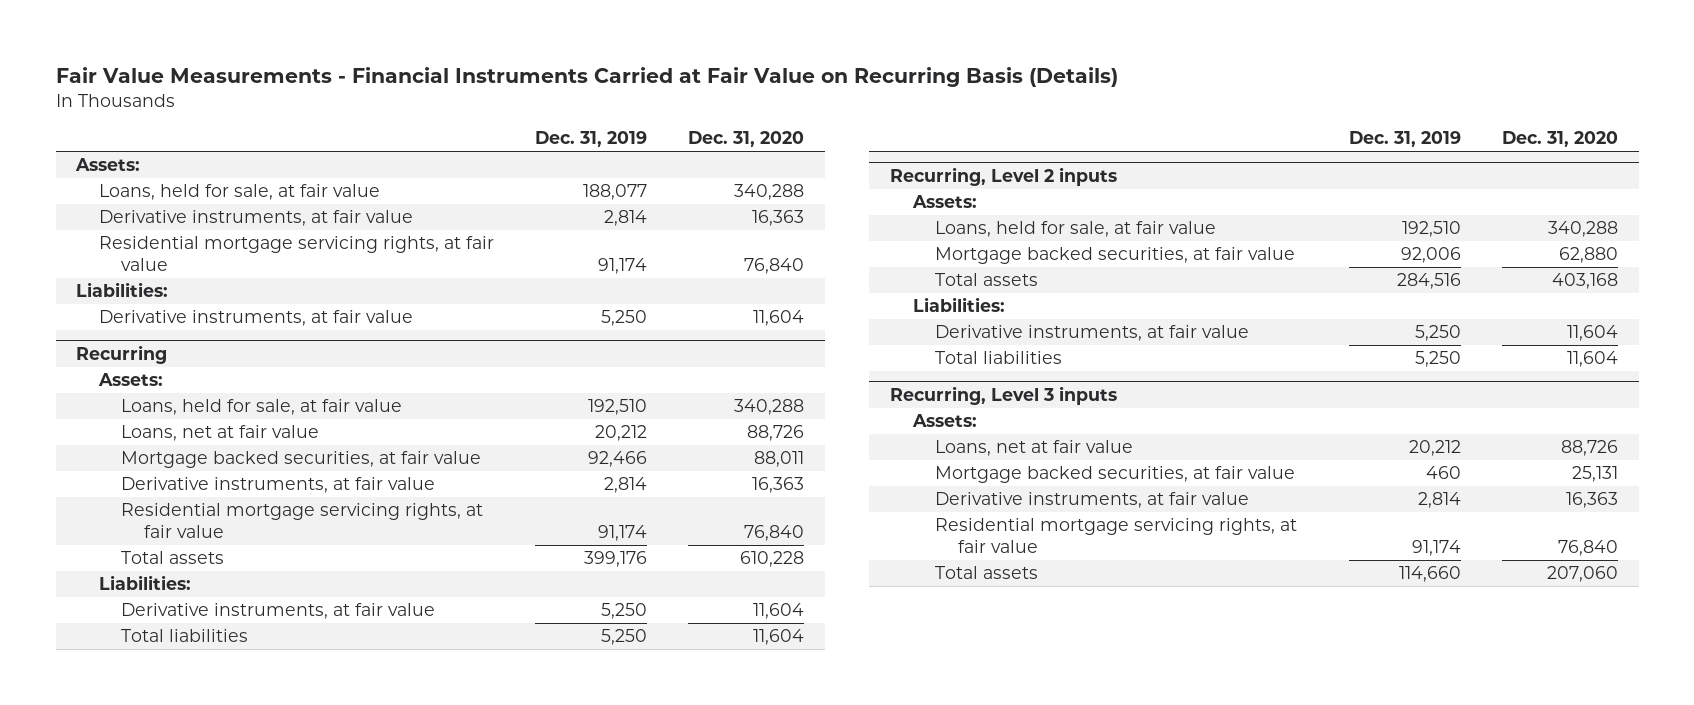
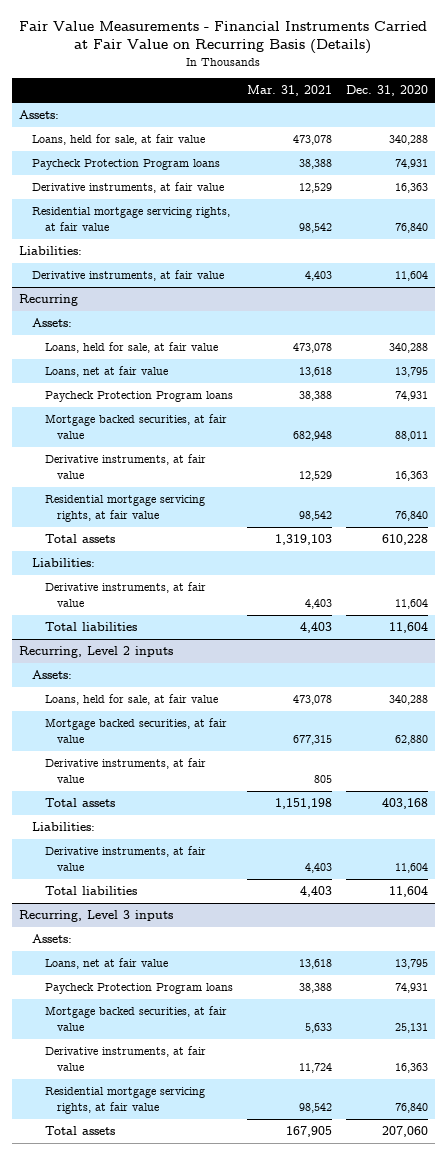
[535,131,648,148] Dec. 31, 2019 -> none
none -> [246,85,332,97] Mar. 31, 2021
none -> [31,159,220,171] Paycheck Protection Program loans
[747,425,805,442] 88,726 -> [394,367,428,378] 13,795
none -> [44,391,233,403] Paycheck Protection Program loans
none -> [44,758,206,783] Derivative instruments, at fair value
[1561,440,1619,457] 88,726 -> [394,959,428,970] 13,795
none -> [44,983,233,995] Paycheck Protection Program loans

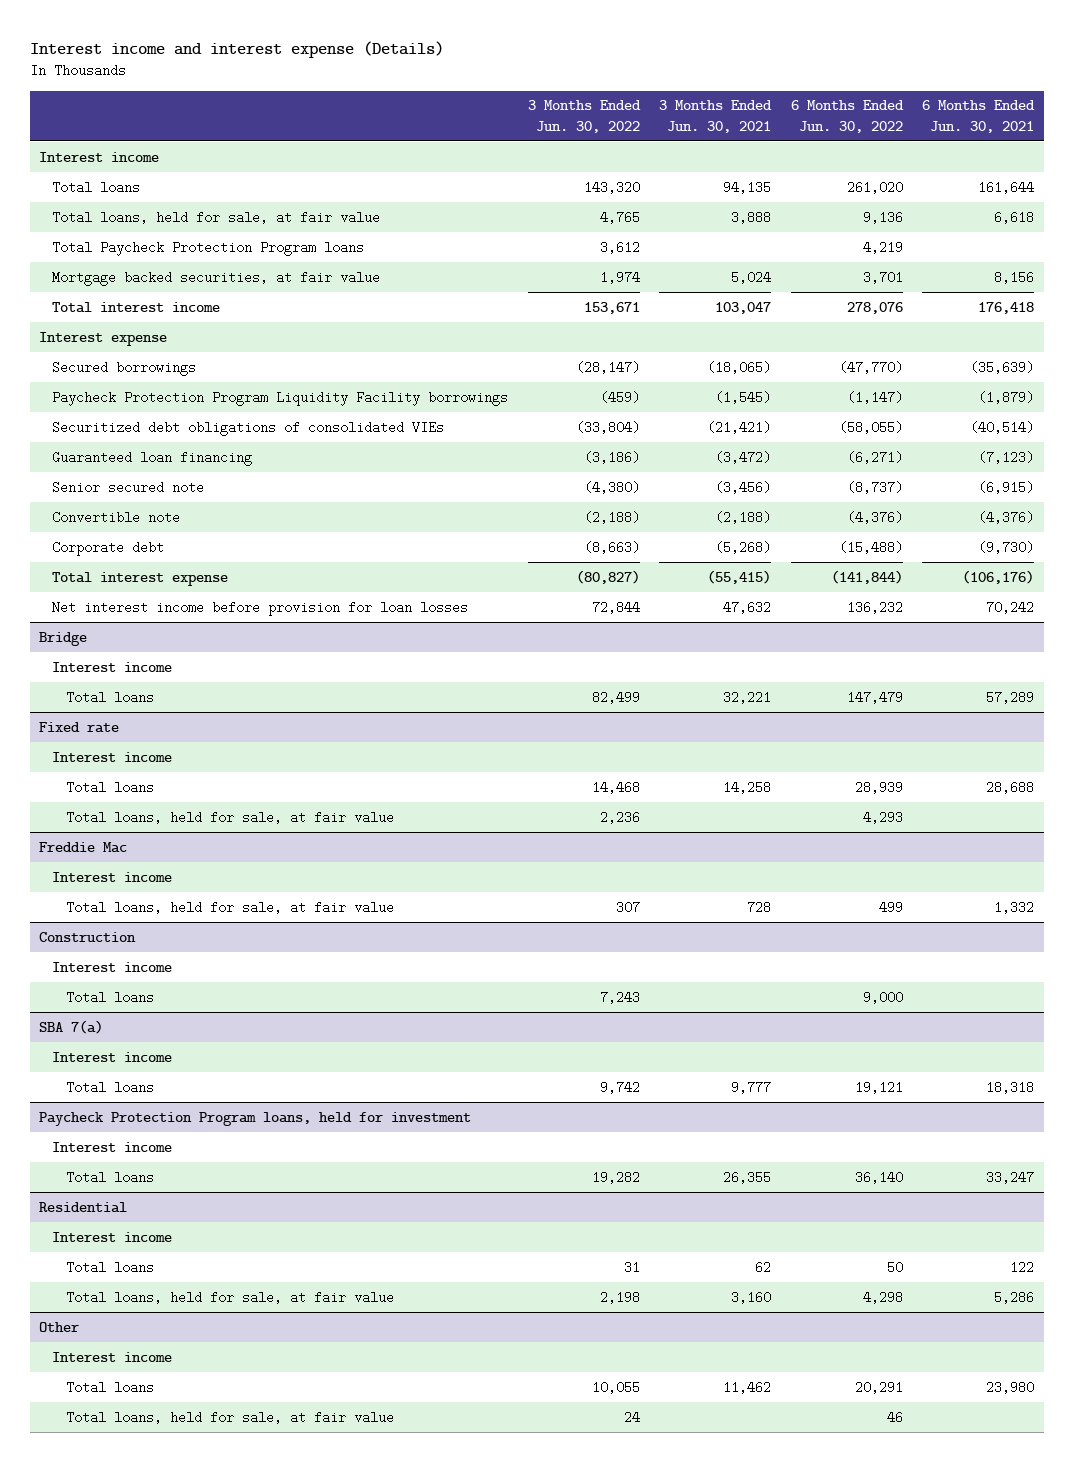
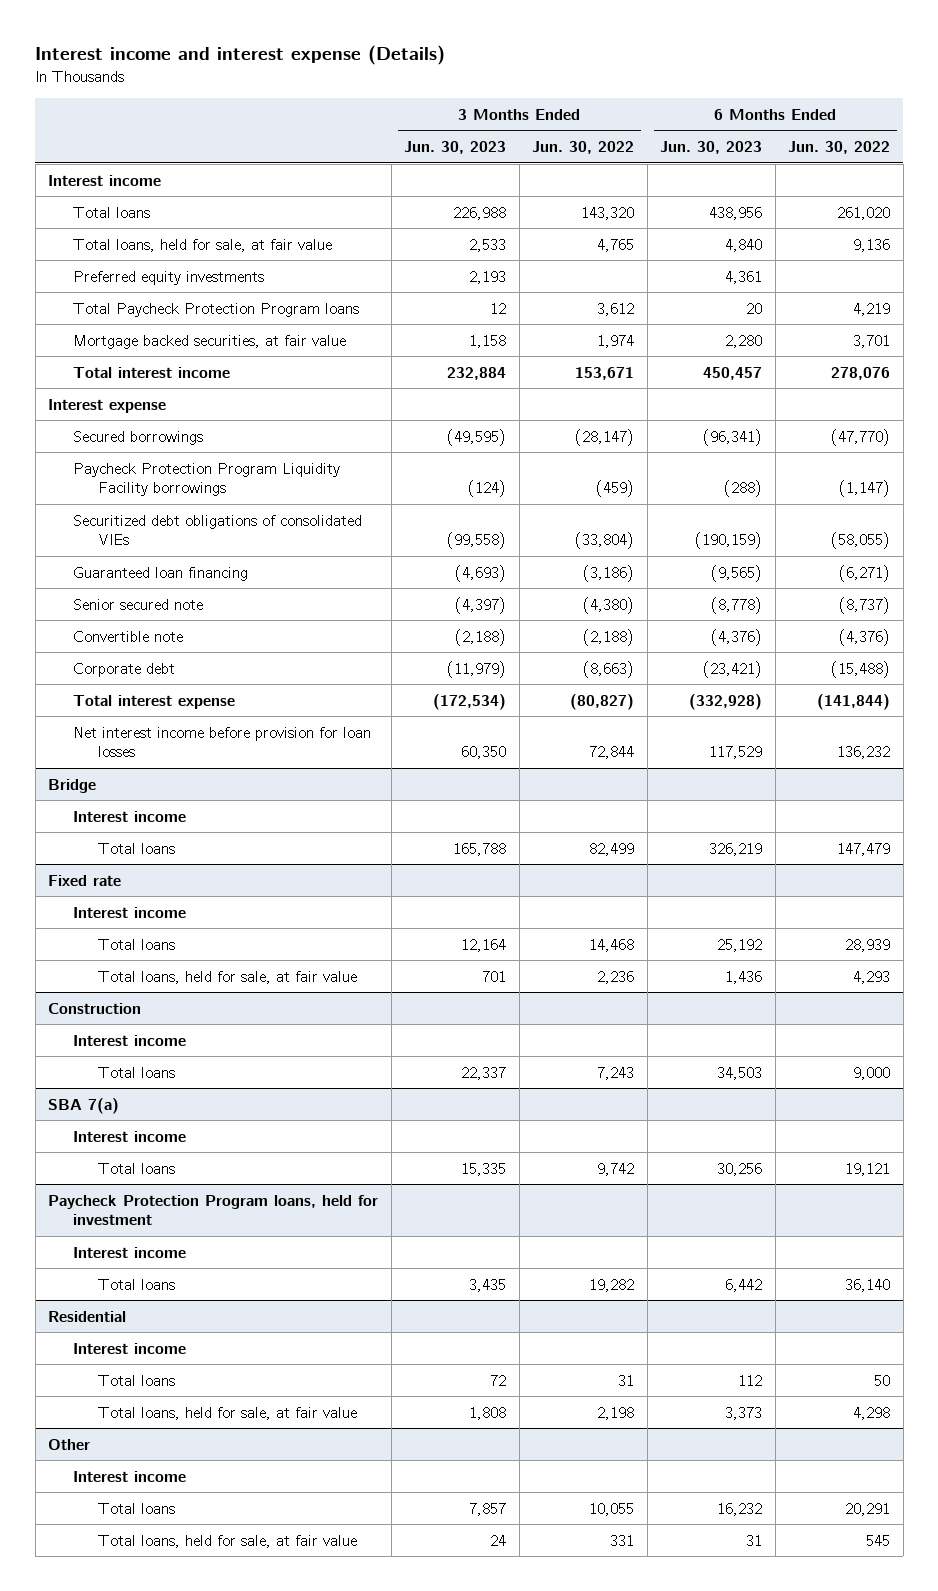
[659,100,773,133] 3 Months Ended Jun. 30, 2021 -> none
[922,100,1036,133] 6 Months Ended Jun. 30, 2021 -> none
none -> [404,141,507,155] Jun. 30, 2023
none -> [660,141,763,155] Jun. 30, 2023
none -> [73,270,265,285] Preferred equity investments
[39,841,128,853] Freddie Mac -> none
[52,871,173,882] Interest income -> none
[65,900,394,914] Total loans, held for sale, at fair value -> none
[623,1410,640,1424] 24 -> [610,1534,635,1546] 331
[886,1410,903,1424] 46 -> [866,1534,891,1546] 545

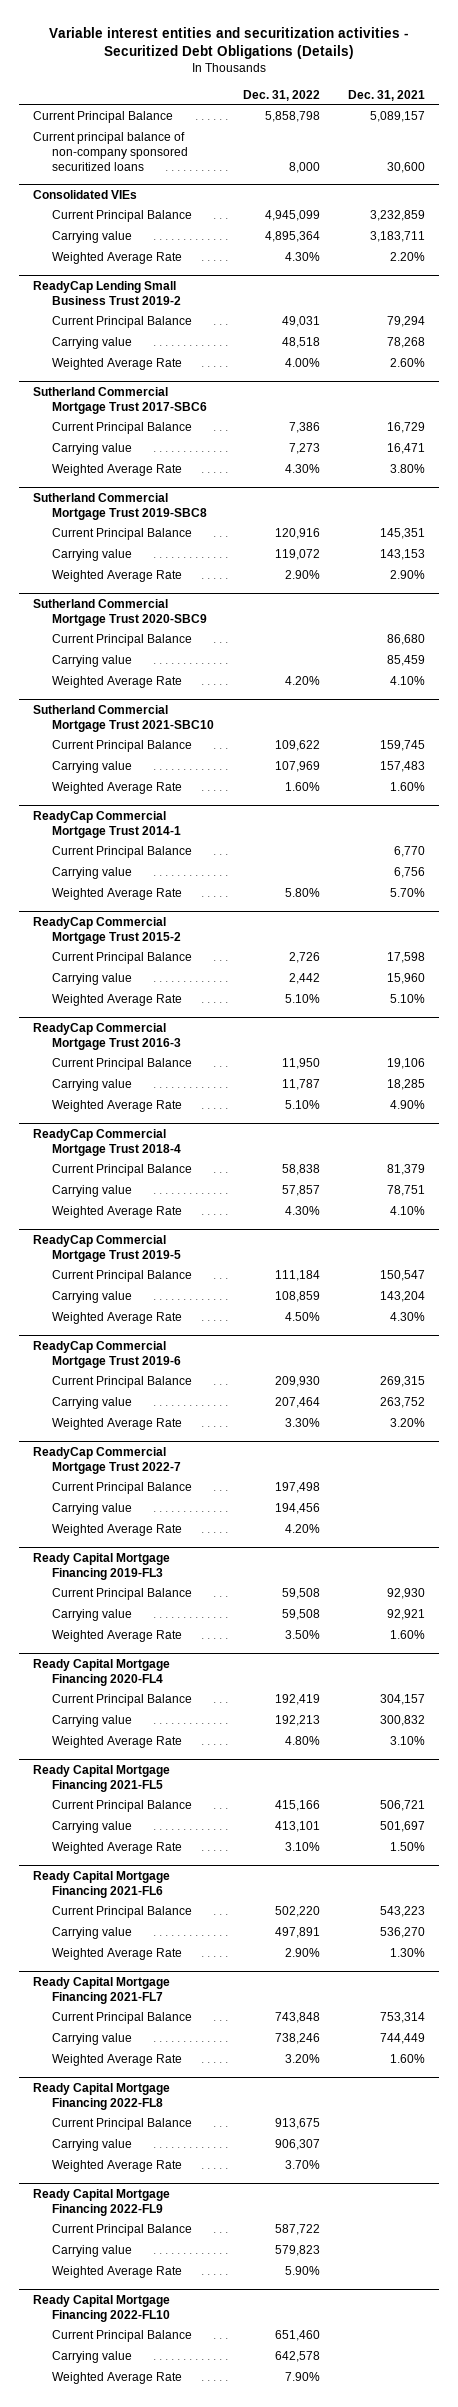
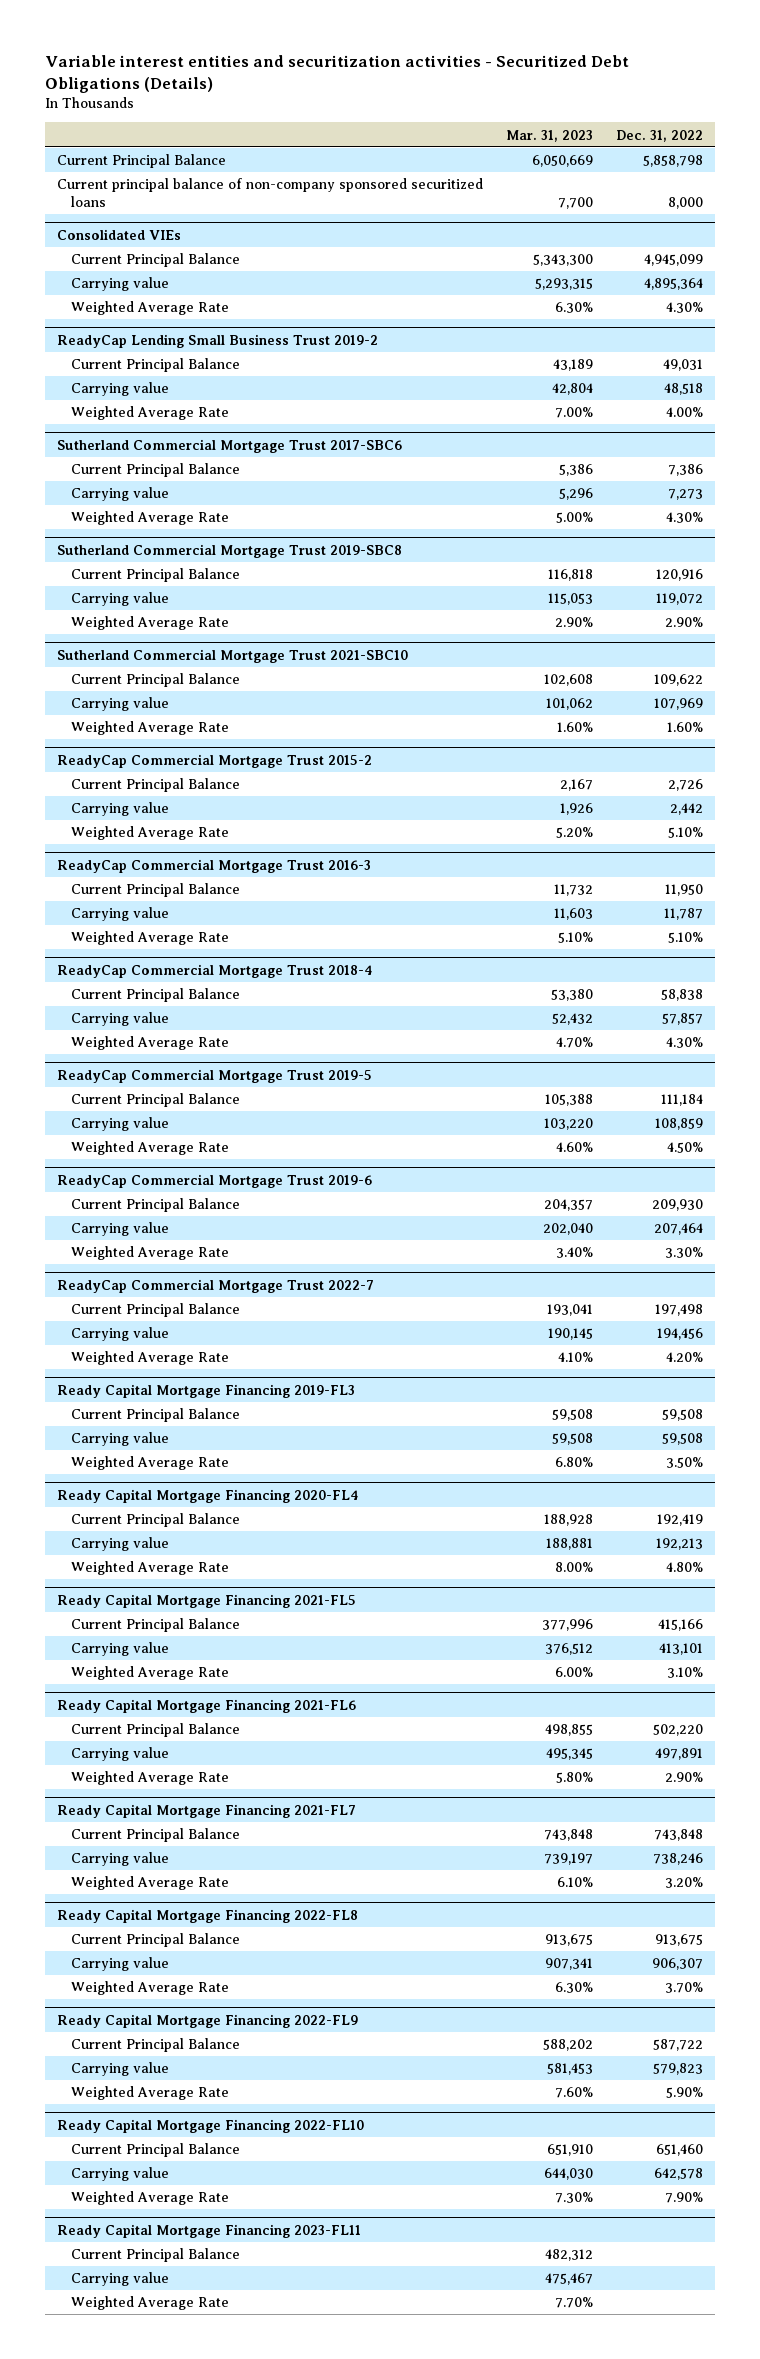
[347,89,425,101] Dec. 31, 2021 -> none
none -> [505,129,593,142] Mar. 31, 2023
[33,598,208,626] Sutherland Commercial Mortgage Trust 2020-SBC9 -> none
[52,634,193,647] Current Principal Balance -> none
[52,655,133,668] Carrying value -> none
[52,676,183,689] Weighted Average Rate -> none
[33,810,182,838] ReadyCap Commercial Mortgage Trust 2014-1 -> none
[52,846,193,859] Current Principal Balance -> none
[52,867,133,880] Carrying value -> none
[52,888,183,901] Weighted Average Rate -> none
none -> [56,2223,361,2238] Ready Capital Mortgage Financing 2023-FL11
none -> [70,2248,240,2263] Current Principal Balance
none -> [70,2272,169,2287] Carrying value
none -> [70,2296,229,2311] Weighted Average Rate

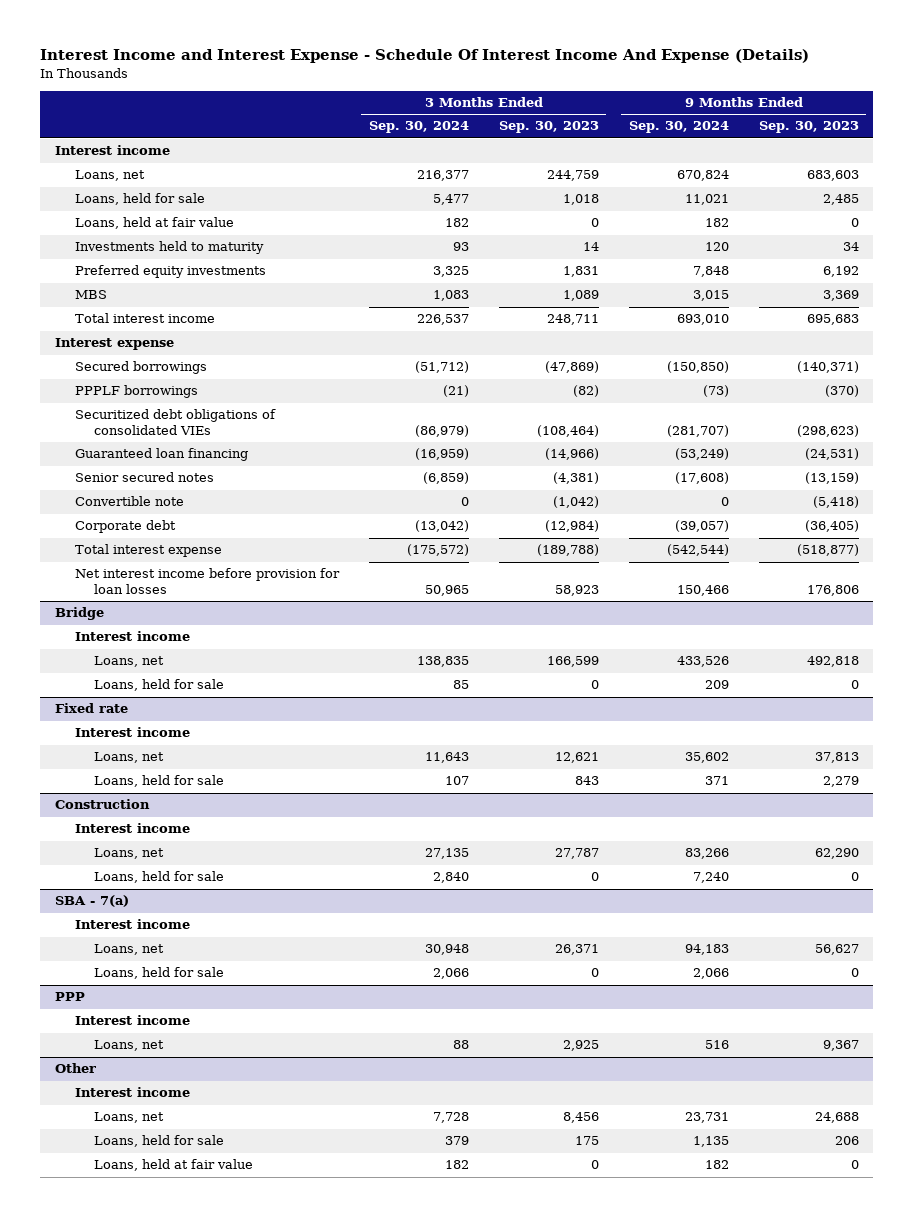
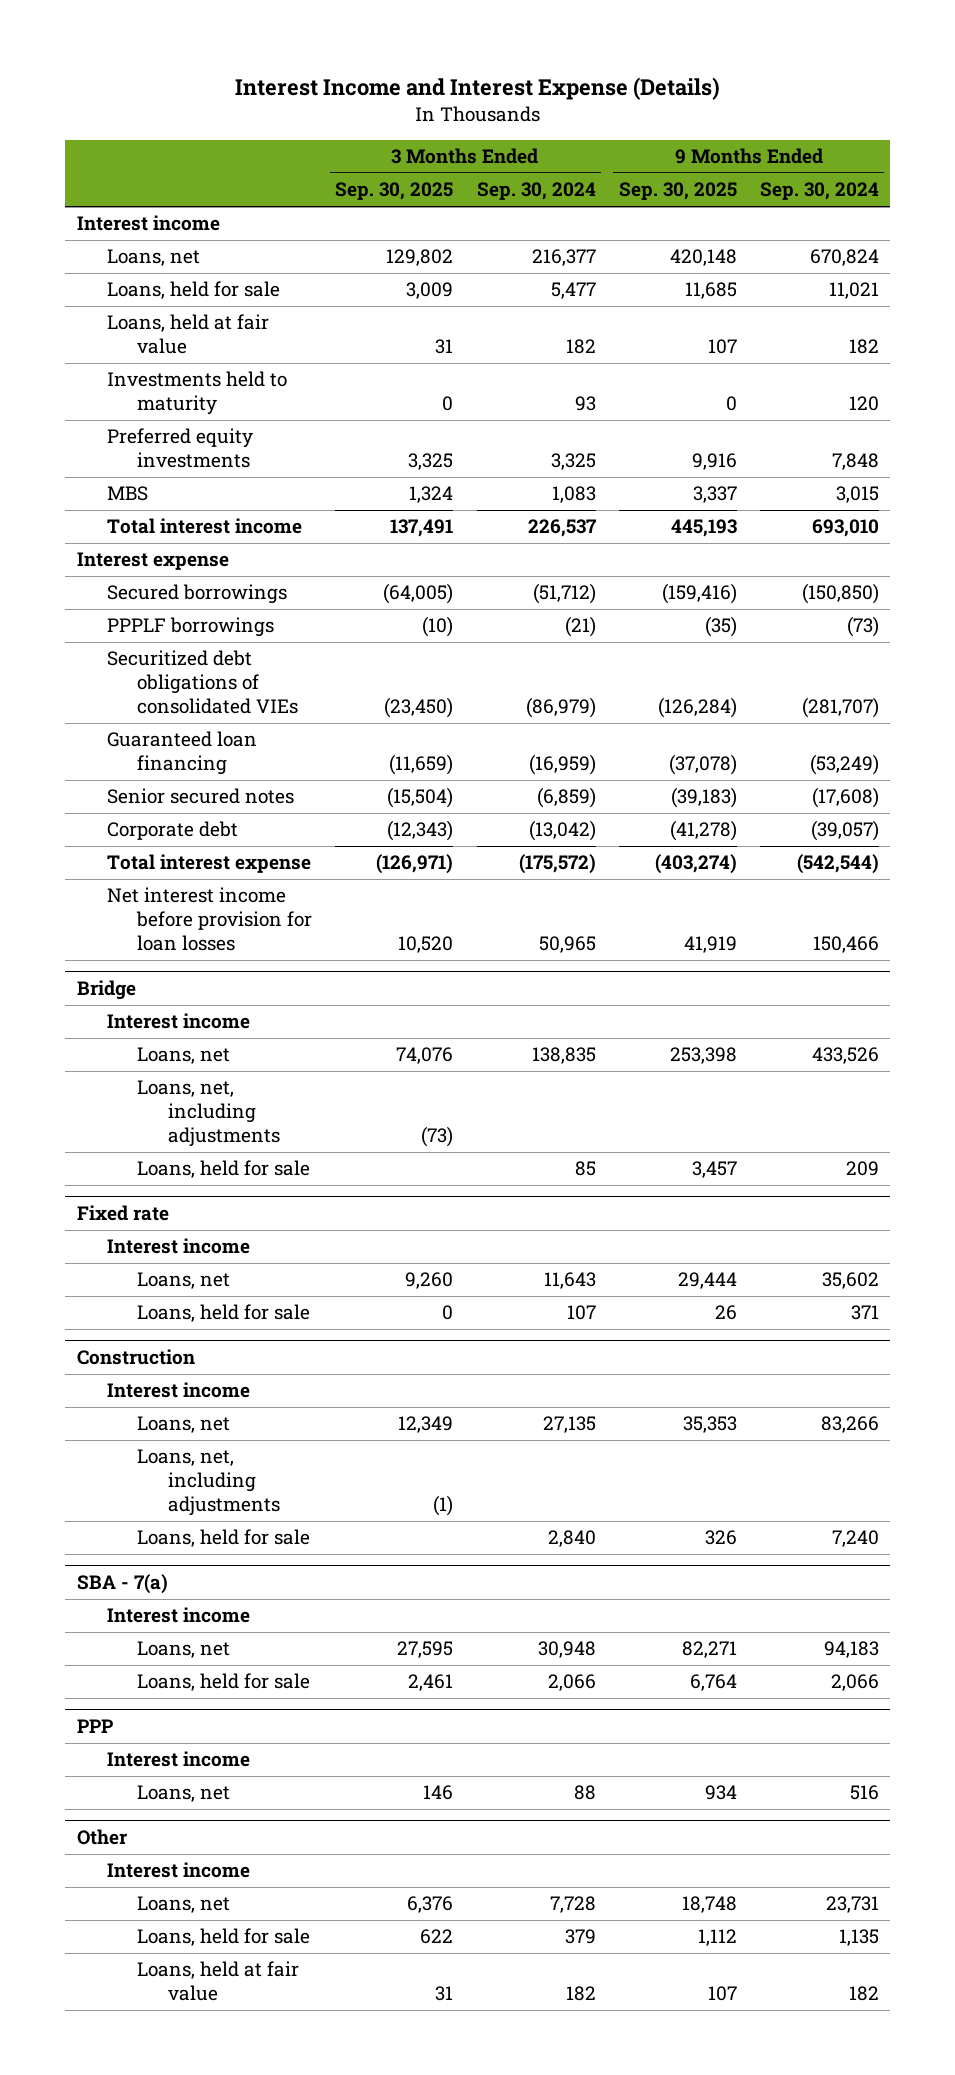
[40,49,810,64] Interest Income and Interest Expense - Schedule Of Interest Income And Expense (Details) -> [234,76,720,100] Interest Income and Interest Expense (Details)
[498,121,599,134] Sep. 30, 2023 -> none
[758,121,859,134] Sep. 30, 2023 -> none
none -> [335,182,454,201] Sep. 30, 2025
none -> [618,182,737,201] Sep. 30, 2025
[74,496,184,507] Convertible note -> none
none -> [137,1080,280,1147] Loans, net, including adjustments
none -> [137,1449,280,1516] Loans, net, including adjustments

